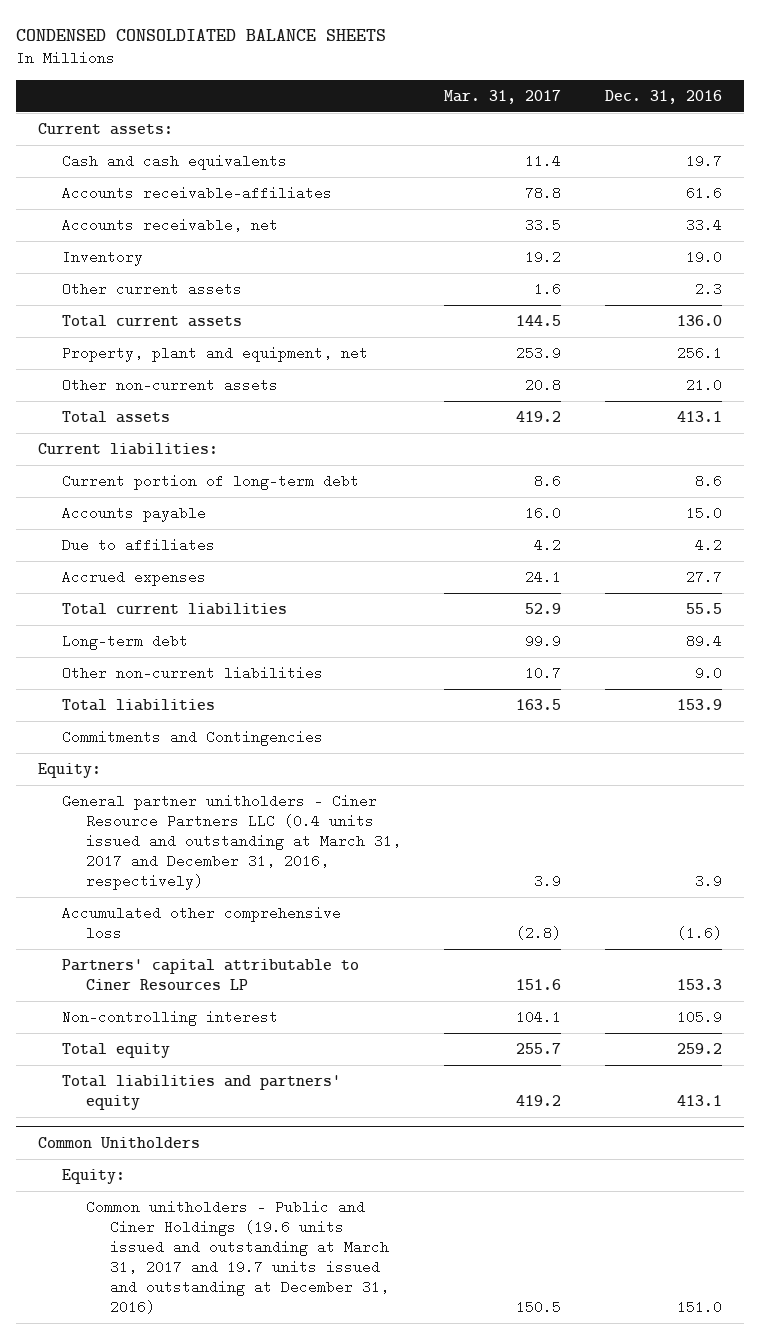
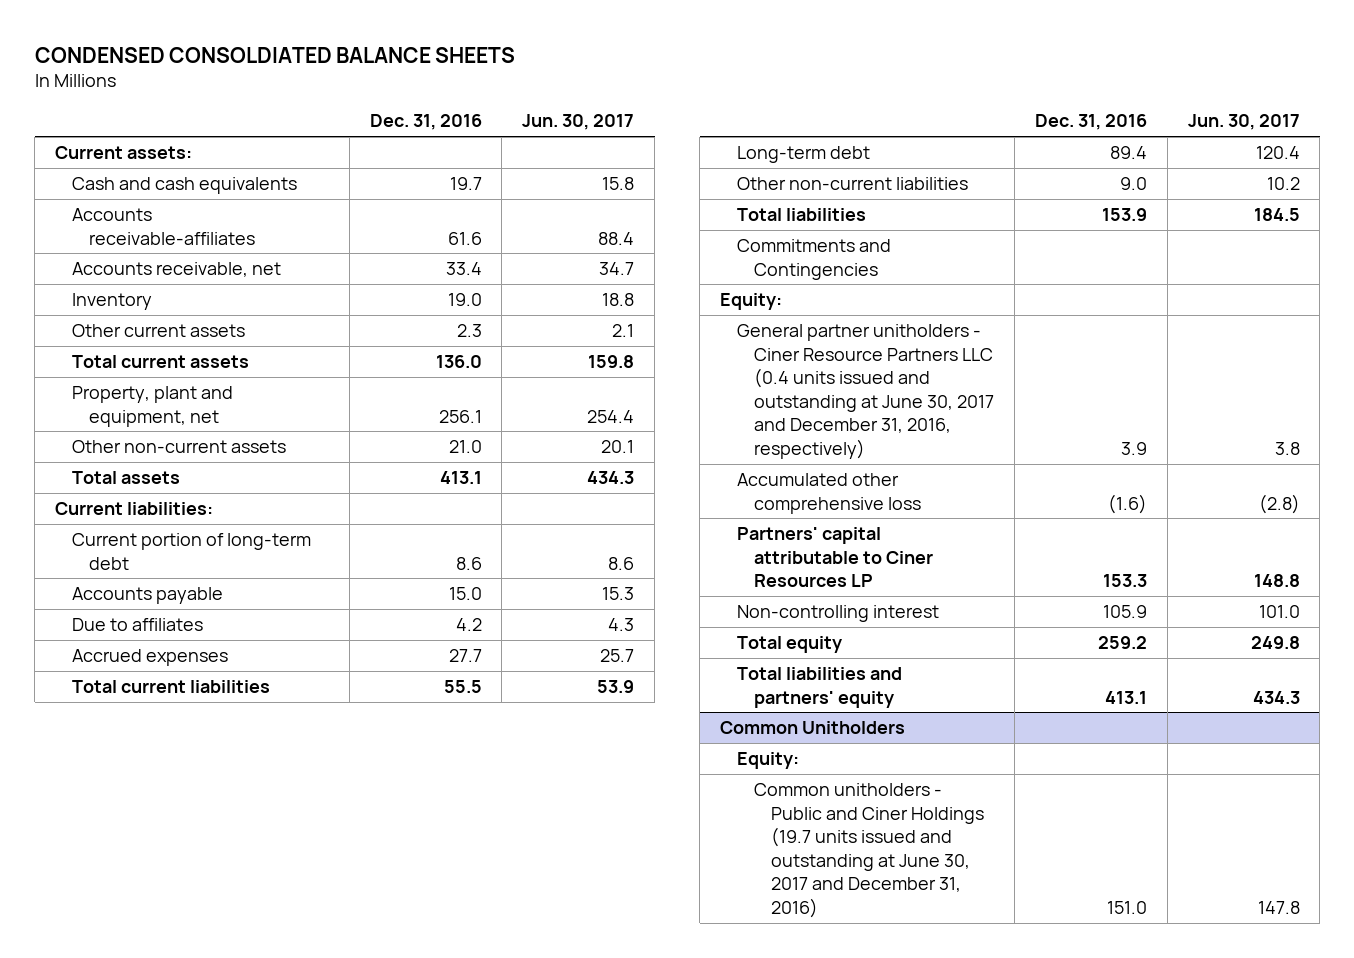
[444,89,562,104] Mar. 31, 2017 -> none
none -> [522,114,635,131] Jun. 30, 2017
[61,794,401,890] General partner unitholders - Ciner Resource Partners LLC (0.4 units issued and outstanding at March 31, 2017 and December 31, 2016, respectively) -> [737,323,995,459] General partner unitholders - Ciner Resource Partners LLC (0.4 units issued and outstanding at June 30, 2017 and December 31, 2016, respectively)
[85,1200,390,1314] Common unitholders - Public and Ciner Holdings (19.6 units issued and outstanding at March 31, 2017 and 19.7 units issued and outstanding at December 31, 2016) -> [754,782,985,918] Common unitholders - Public and Ciner Holdings (19.7 units issued and outstanding at June 30, 2017 and December 31, 2016)

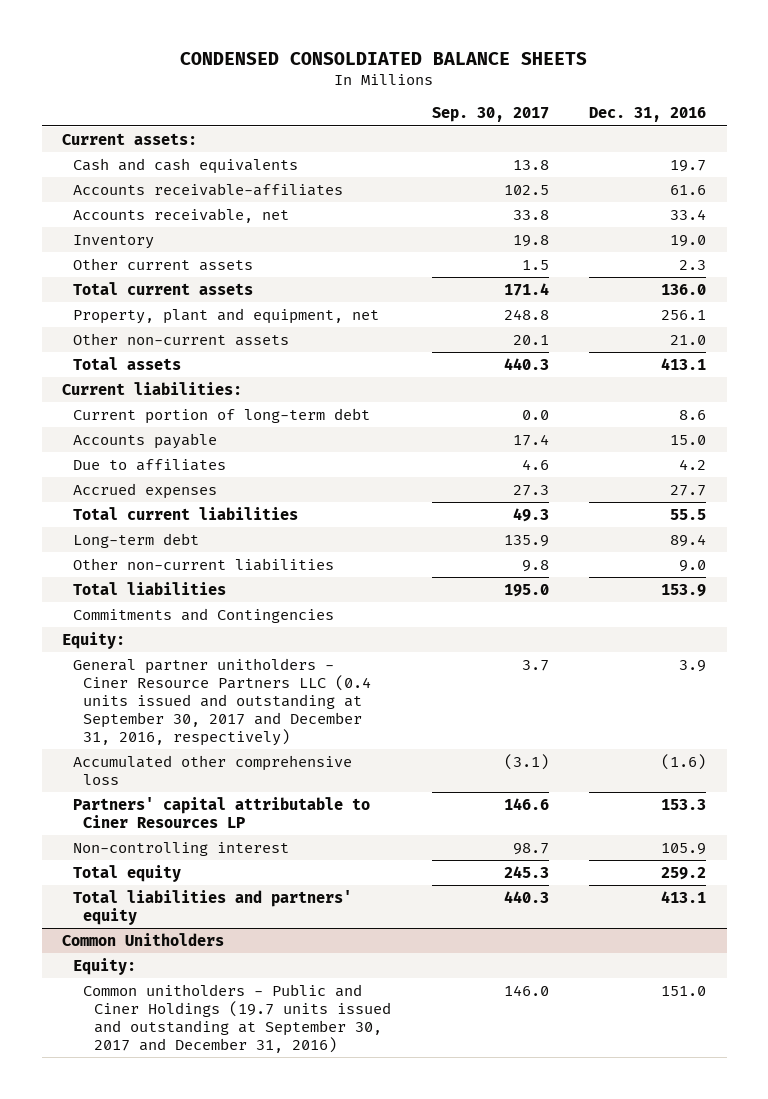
[522,114,635,131] Jun. 30, 2017 -> none
none -> [431,107,549,123] Sep. 30, 2017
[737,323,995,459] General partner unitholders - Ciner Resource Partners LLC (0.4 units issued and outstanding at June 30, 2017 and December 31, 2016, respectively) -> [72,657,372,746] General partner unitholders - Ciner Resource Partners LLC (0.4 units issued and outstanding at September 30, 2017 and December 31, 2016, respectively)
[754,782,985,918] Common unitholders - Public and Ciner Holdings (19.7 units issued and outstanding at June 30, 2017 and December 31, 2016) -> [83,983,392,1053] Common unitholders - Public and Ciner Holdings (19.7 units issued and outstanding at September 30, 2017 and December 31, 2016)

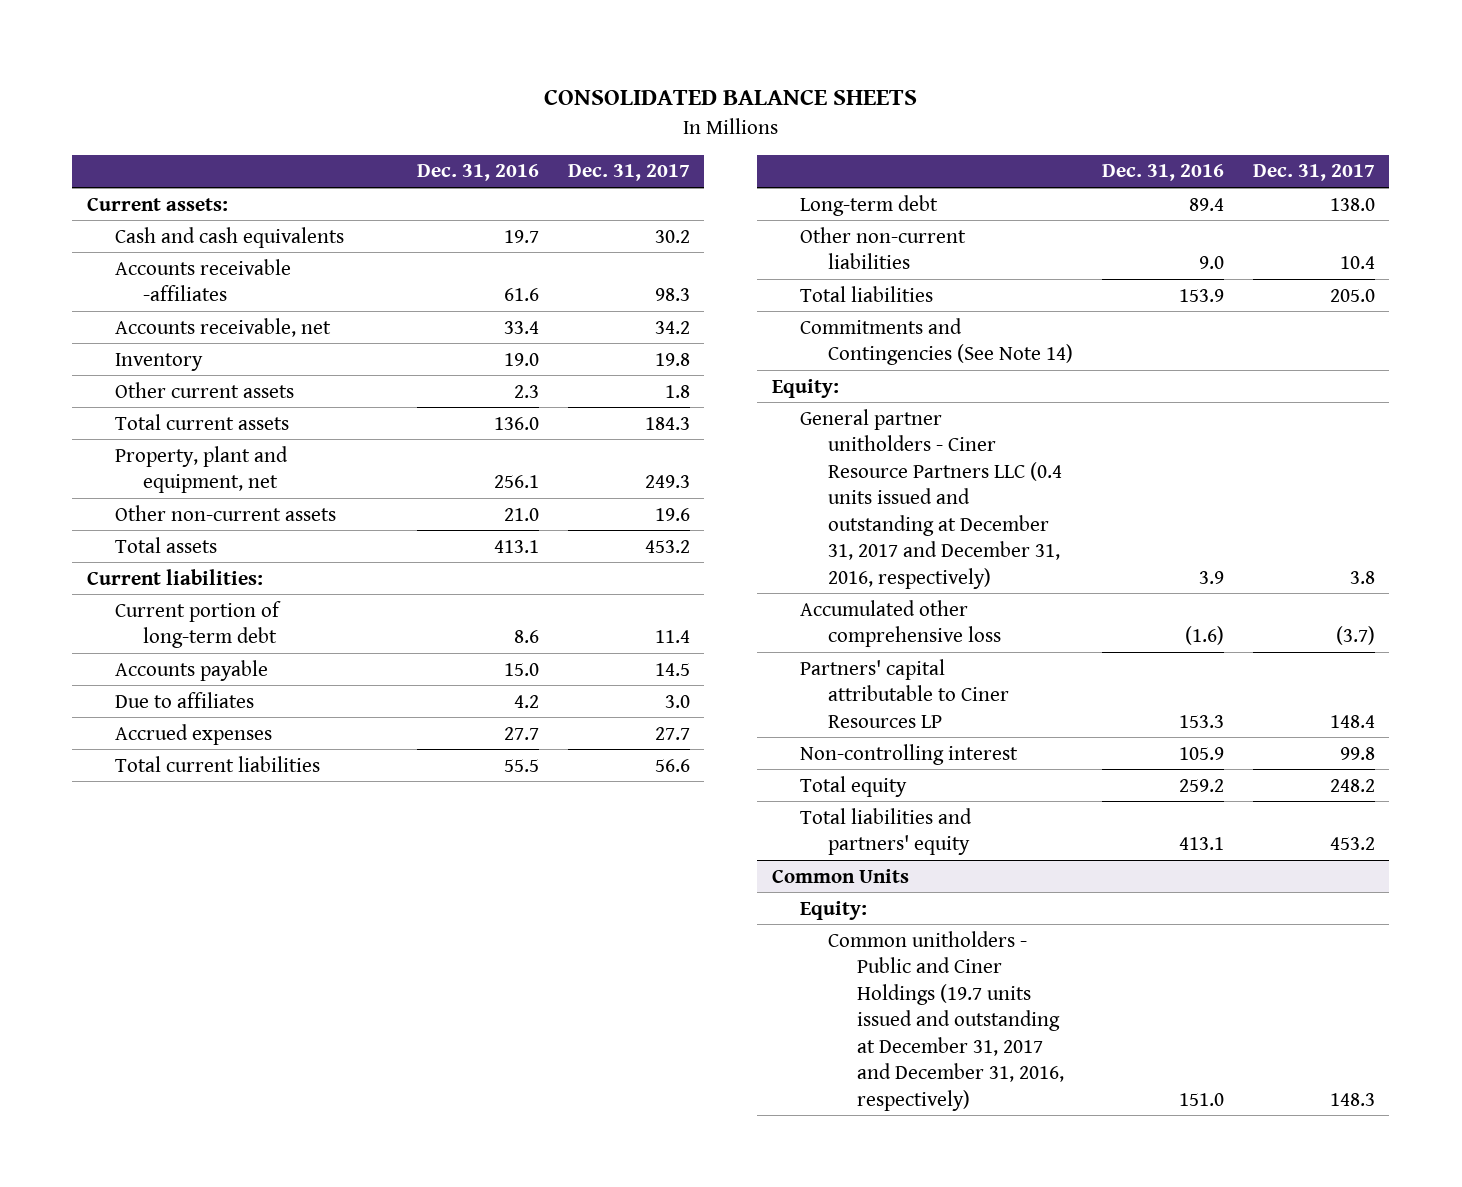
[180,52,588,66] CONDENSED CONSOLDIATED BALANCE SHEETS -> [543,89,917,106] CONSOLIDATED BALANCE SHEETS
[431,107,549,123] Sep. 30, 2017 -> none
none -> [567,164,690,182] Dec. 31, 2017
[72,182,343,196] Accounts receivable-affiliates -> [115,258,292,302] Accounts receivable -affiliates
[72,607,334,623] Commitments and Contingencies -> [800,317,1074,366] Commitments and Contingencies (See Note 14)
[72,657,372,746] General partner unitholders - Ciner Resource Partners LLC (0.4 units issued and outstanding at September 30, 2017 and December 31, 2016, respectively) -> [800,408,1063,589] General partner unitholders - Ciner Resource Partners LLC (0.4 units issued and outstanding at December 31, 2017 and December 31, 2016, respectively)
[61,932,224,946] Common Unitholders -> [771,868,909,883] Common Units
[83,983,392,1053] Common unitholders - Public and Ciner Holdings (19.7 units issued and outstanding at September 30, 2017 and December 31, 2016) -> [828,930,1064,1111] Common unitholders - Public and Ciner Holdings (19.7 units issued and outstanding at December 31, 2017 and December 31, 2016, respectively)

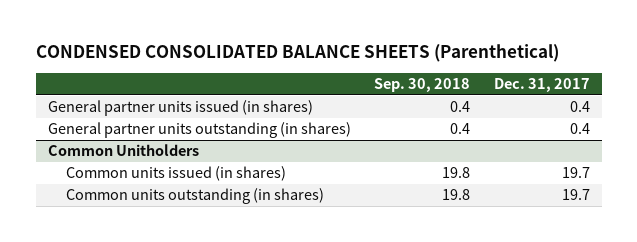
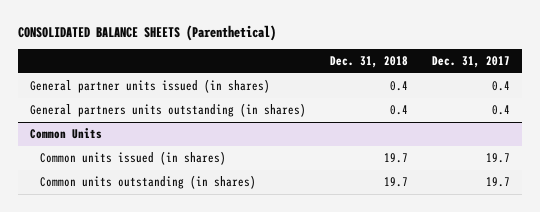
[35,44,559,63] CONDENSED CONSOLIDATED BALANCE SHEETS (Parenthetical) -> [17,24,276,41] CONSOLIDATED BALANCE SHEETS (Parenthetical)
[374,78,471,93] Sep. 30, 2018 -> none
none -> [329,56,408,69] Dec. 31, 2018
[47,122,351,139] General partner units outstanding (in shares) -> [29,103,306,118] General partners units outstanding (in shares)
[47,144,199,157] Common Unitholders -> [29,128,102,140] Common Units

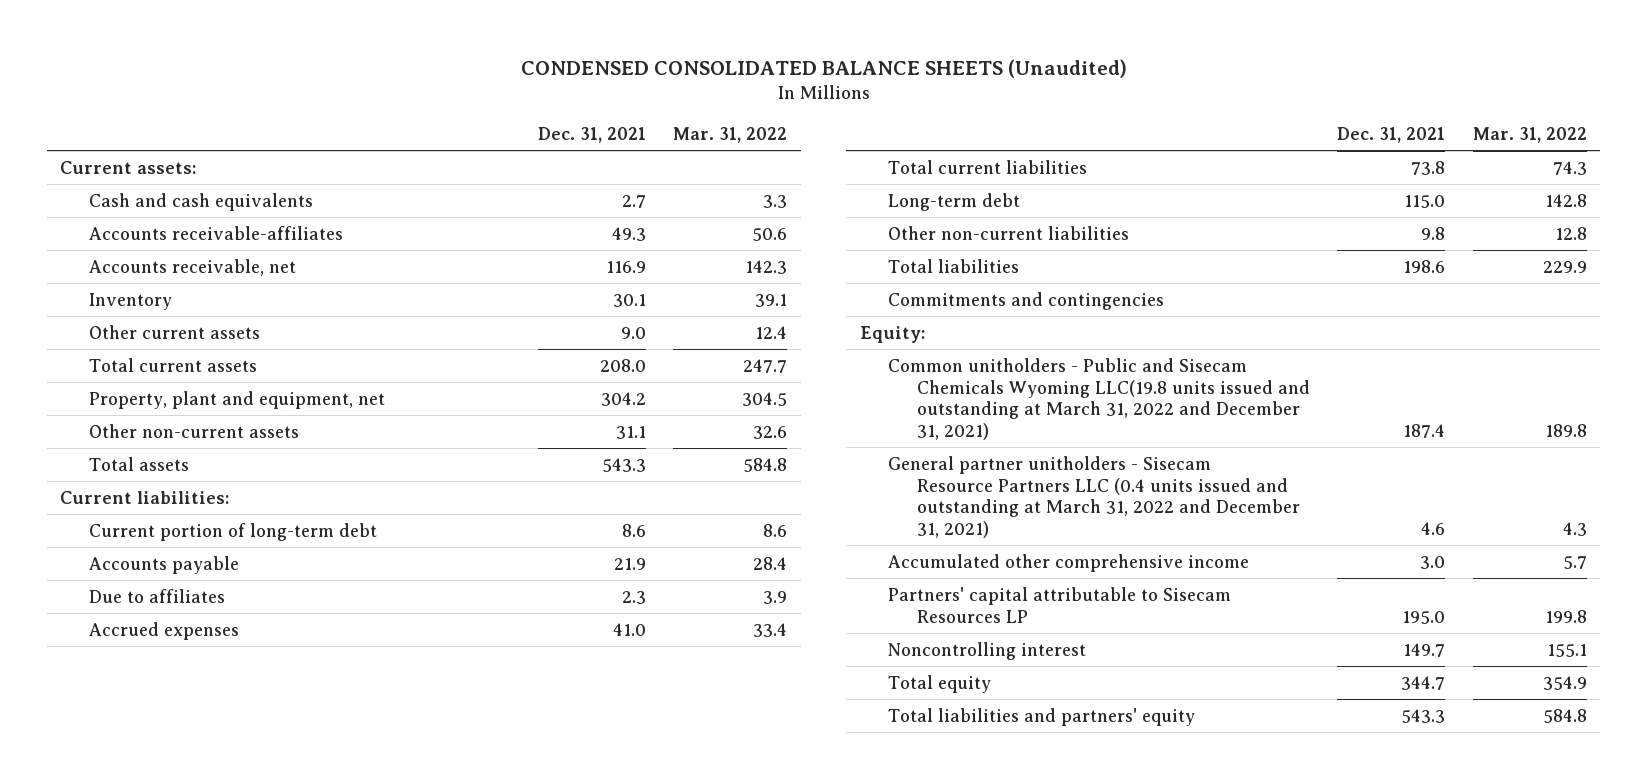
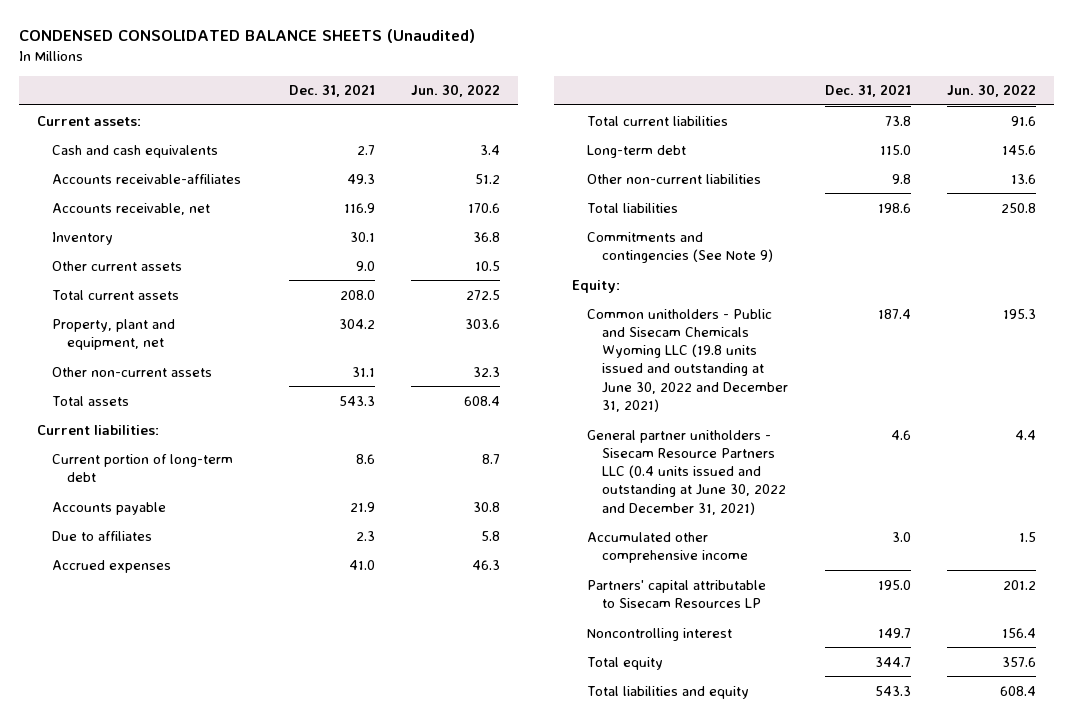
[673,126,788,143] Mar. 31, 2022 -> none
none -> [410,84,500,98] Jun. 30, 2022
[888,291,1165,310] Commitments and contingencies -> [587,231,774,263] Commitments and contingencies (See Note 9)
[888,357,1311,440] Common unitholders - Public and Sisecam Chemicals Wyoming LLC(19.8 units issued and outstanding at March 31, 2022 and December 31, 2021) -> [587,308,789,412] Common unitholders - Public and Sisecam Chemicals Wyoming LLC (19.8 units issued and outstanding at June 30, 2022 and December 31, 2021)
[888,455,1301,538] General partner unitholders - Sisecam Resource Partners LLC (0.4 units issued and outstanding at March 31, 2022 and December 31, 2021) -> [587,429,787,515] General partner unitholders - Sisecam Resource Partners LLC (0.4 units issued and outstanding at June 30, 2022 and December 31, 2021)
[888,707,1196,726] Total liabilities and partners' equity -> [587,685,750,699] Total liabilities and equity

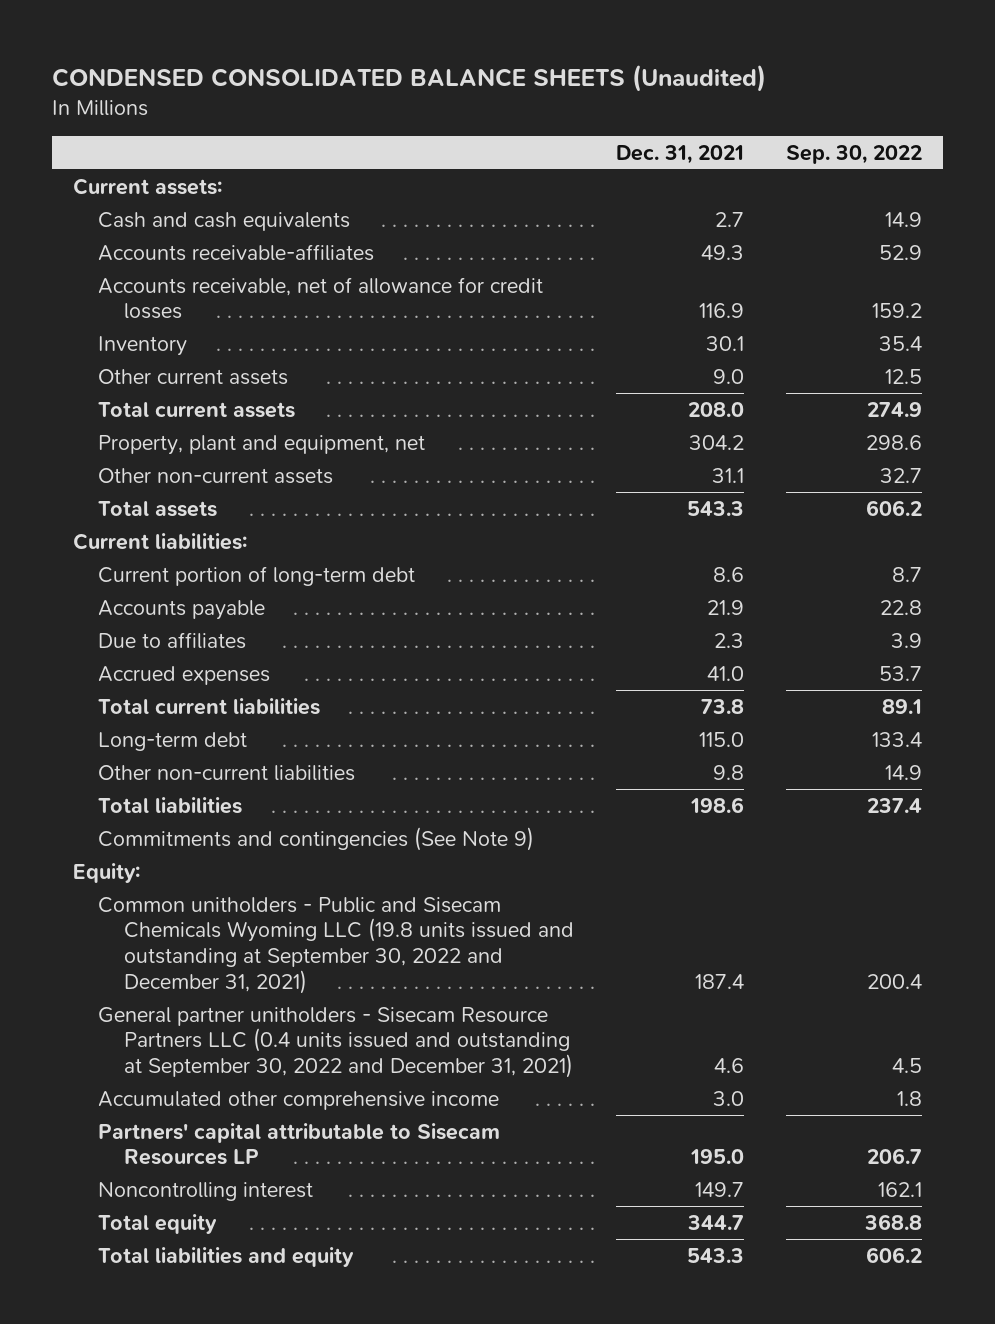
[410,84,500,98] Jun. 30, 2022 -> none
none -> [785,144,922,164] Sep. 30, 2022
[51,202,210,215] Accounts receivable, net -> [98,276,544,320] Accounts receivable, net of allowance for credit losses
[587,308,789,412] Common unitholders - Public and Sisecam Chemicals Wyoming LLC (19.8 units issued and outstanding at June 30, 2022 and December 31, 2021) -> [98,896,574,994] Common unitholders - Public and Sisecam Chemicals Wyoming LLC (19.8 units issued and outstanding at September 30, 2022 and December 31, 2021)
[587,429,787,515] General partner unitholders - Sisecam Resource Partners LLC (0.4 units issued and outstanding at June 30, 2022 and December 31, 2021) -> [98,1006,573,1079] General partner unitholders - Sisecam Resource Partners LLC (0.4 units issued and outstanding at September 30, 2022 and December 31, 2021)

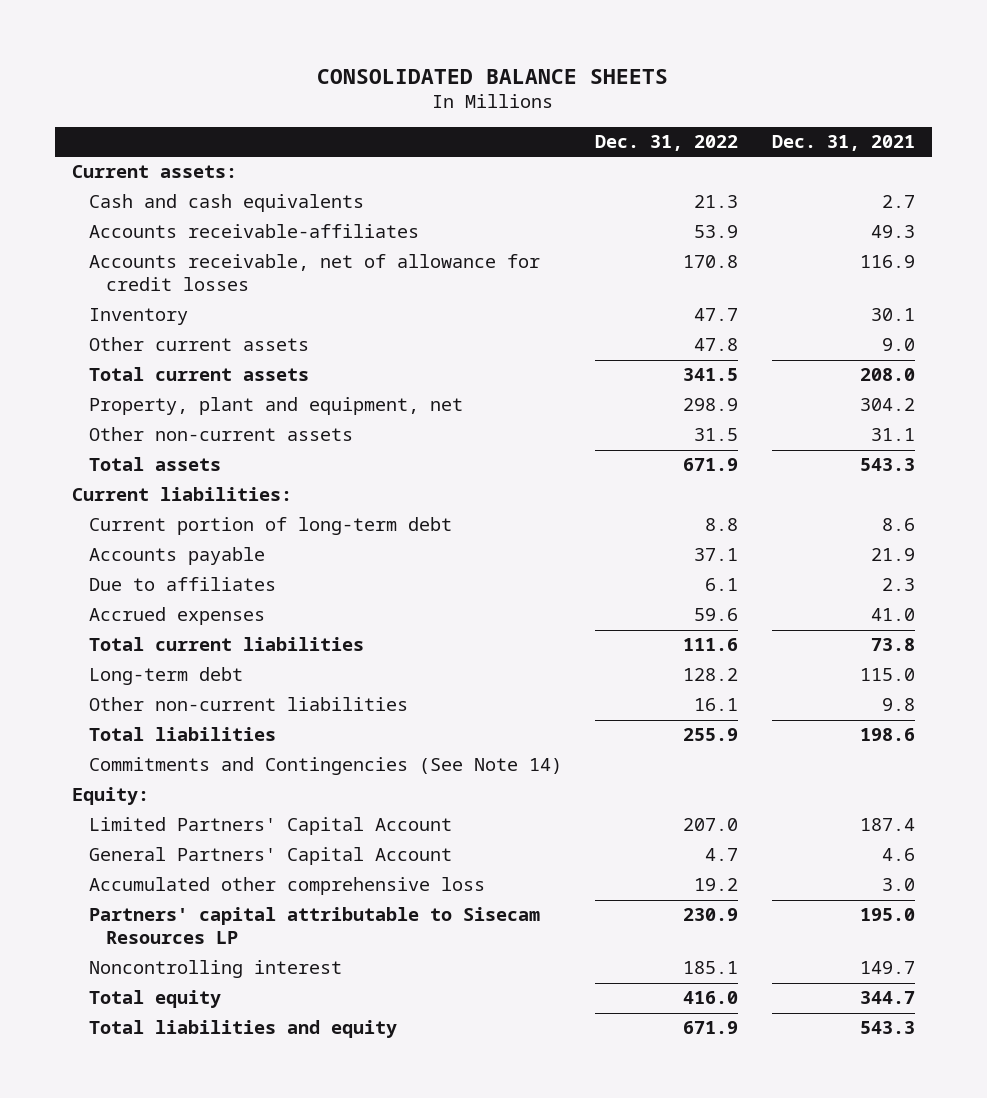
[52,63,767,92] CONDENSED CONSOLIDATED BALANCE SHEETS (Unaudited) -> [317,68,669,84] CONSOLIDATED BALANCE SHEETS
[785,144,922,164] Sep. 30, 2022 -> none
none -> [595,135,739,152] Dec. 31, 2022
[98,826,535,851] Commitments and contingencies (See Note 9) -> [89,757,563,776] Commitments and Contingencies (See Note 14)
[98,896,574,994] Common unitholders - Public and Sisecam Chemicals Wyoming LLC (19.8 units issued and outstanding at September 30, 2022 and December 31, 2021) -> [89,817,453,836] Limited Partners' Capital Account
[98,1006,573,1079] General partner unitholders - Sisecam Resource Partners LLC (0.4 units issued and outstanding at September 30, 2022 and December 31, 2021) -> [89,847,453,866] General Partners' Capital Account
[98,1090,500,1110] Accumulated other comprehensive income -> [89,877,486,896] Accumulated other comprehensive loss

